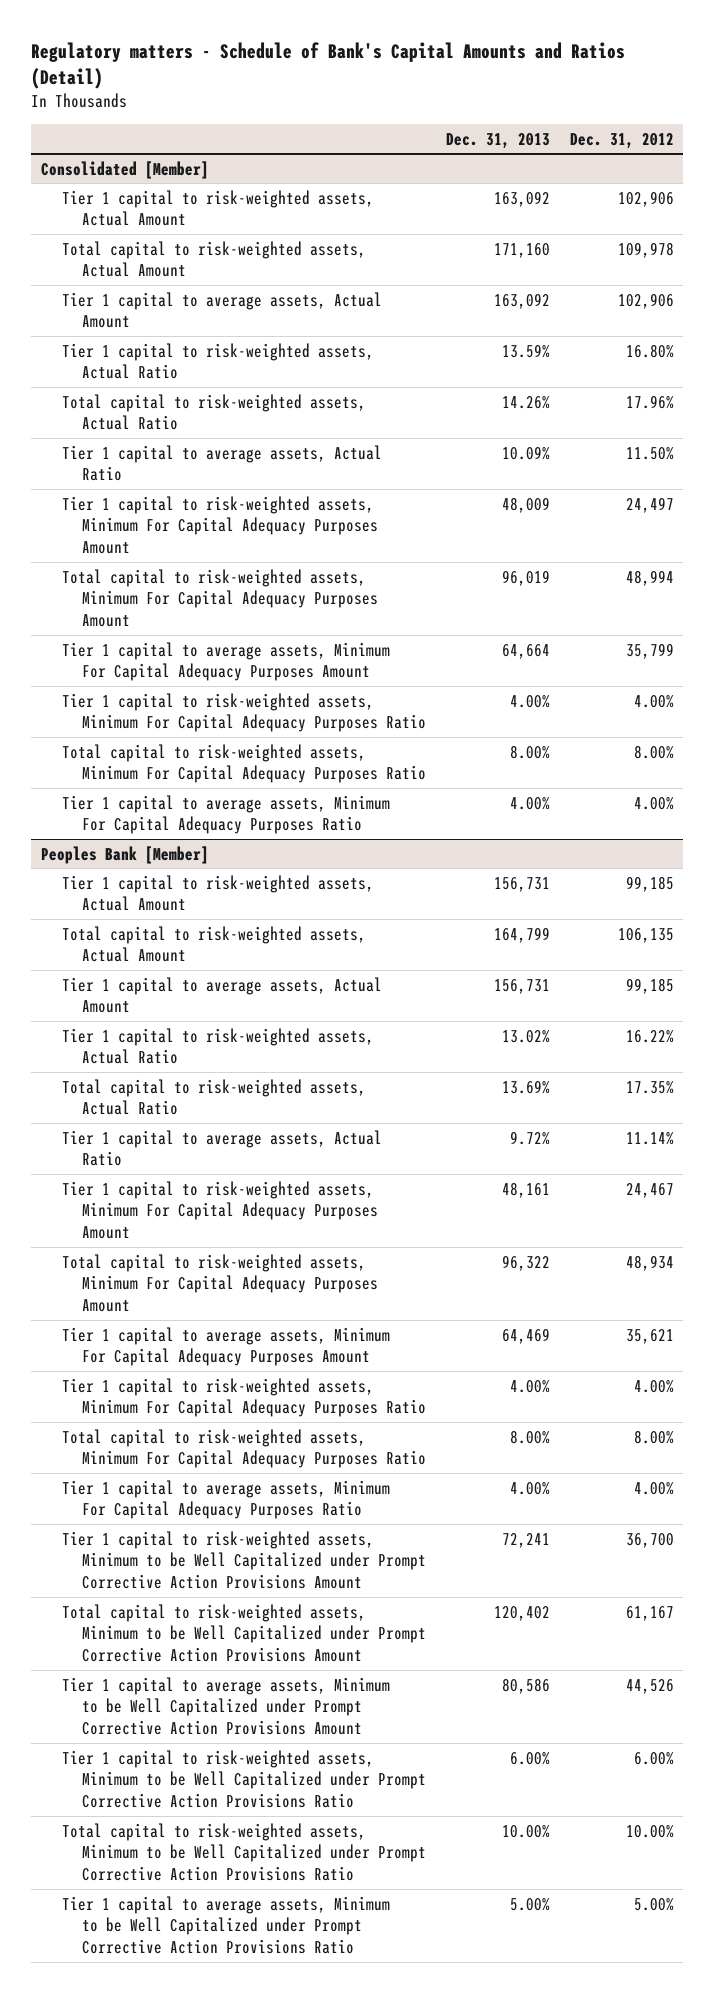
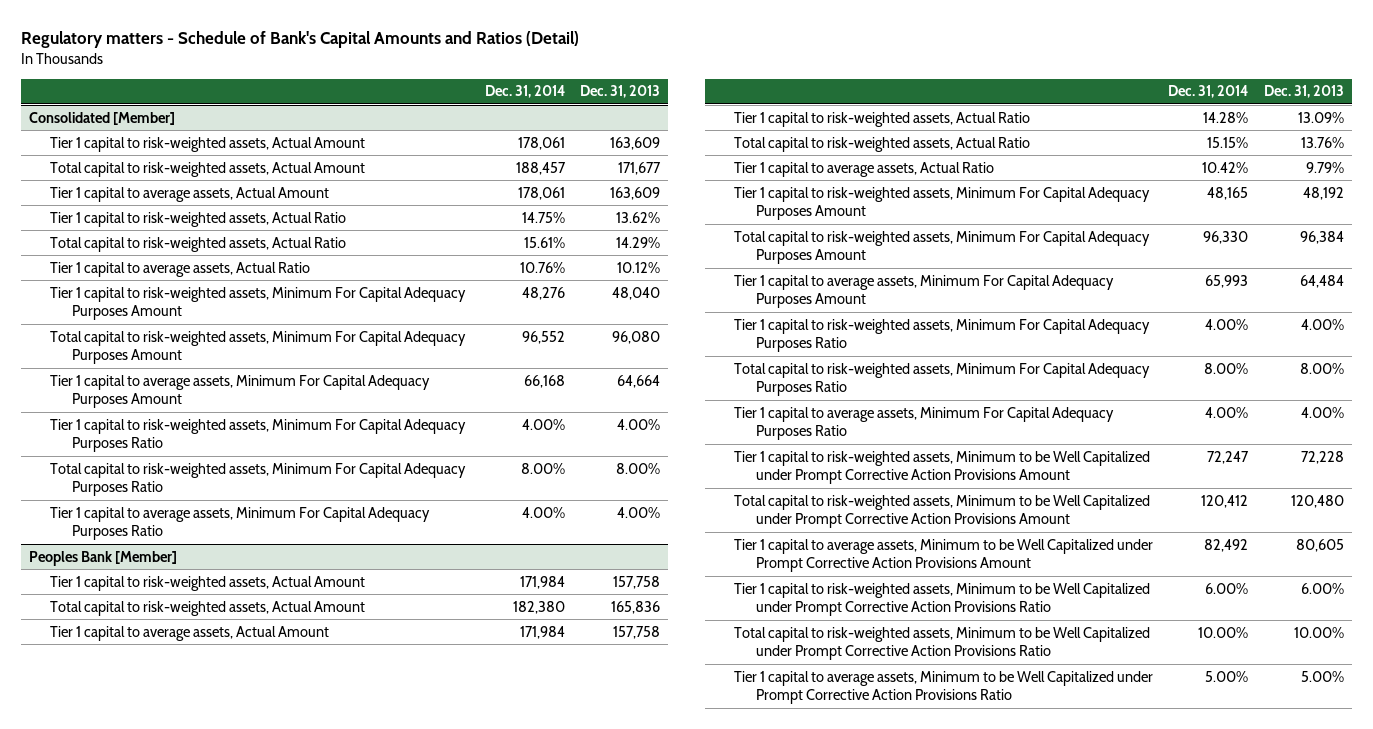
[569,132,674,149] Dec. 31, 2012 -> none
none -> [484,85,565,99] Dec. 31, 2014
[493,190,550,207] 163,092 -> [610,136,661,150] 163,609
[493,242,550,258] 171,160 -> [618,161,662,175] 171,677
[493,292,550,309] 163,092 -> [610,186,661,200] 163,609
[501,343,550,358] 13.59% -> [616,211,661,223] 13.62%
[501,395,550,409] 14.26% -> [616,236,661,248] 14.29%
[501,445,550,460] 10.09% -> [617,261,661,273] 10.12%
[501,496,550,513] 48,009 -> [612,286,661,300] 48,040
[501,569,550,586] 96,019 -> [612,330,661,344] 96,080
[493,876,550,892] 156,731 -> [613,575,661,589] 157,758
[493,926,550,943] 164,799 -> [611,600,661,614] 165,836
[493,978,550,994] 156,731 -> [613,625,661,639] 157,758
[501,1029,550,1043] 13.02% -> [1297,111,1344,123] 13.09%
[501,1079,550,1094] 13.69% -> [1300,136,1344,148] 13.76%
[509,1130,550,1145] 9.72% -> [1305,161,1344,173] 9.79%
[501,1181,550,1198] 48,161 -> [1302,186,1344,200] 48,192
[501,1254,550,1271] 96,322 -> [1299,230,1344,244] 96,384
[501,1327,550,1344] 64,469 -> [1299,274,1344,288] 64,484
[501,1532,550,1548] 72,241 -> [1300,450,1344,464] 72,228
[493,1605,550,1621] 120,402 -> [1290,494,1344,508] 120,480
[501,1677,550,1694] 80,586 -> [1295,538,1344,552] 80,605

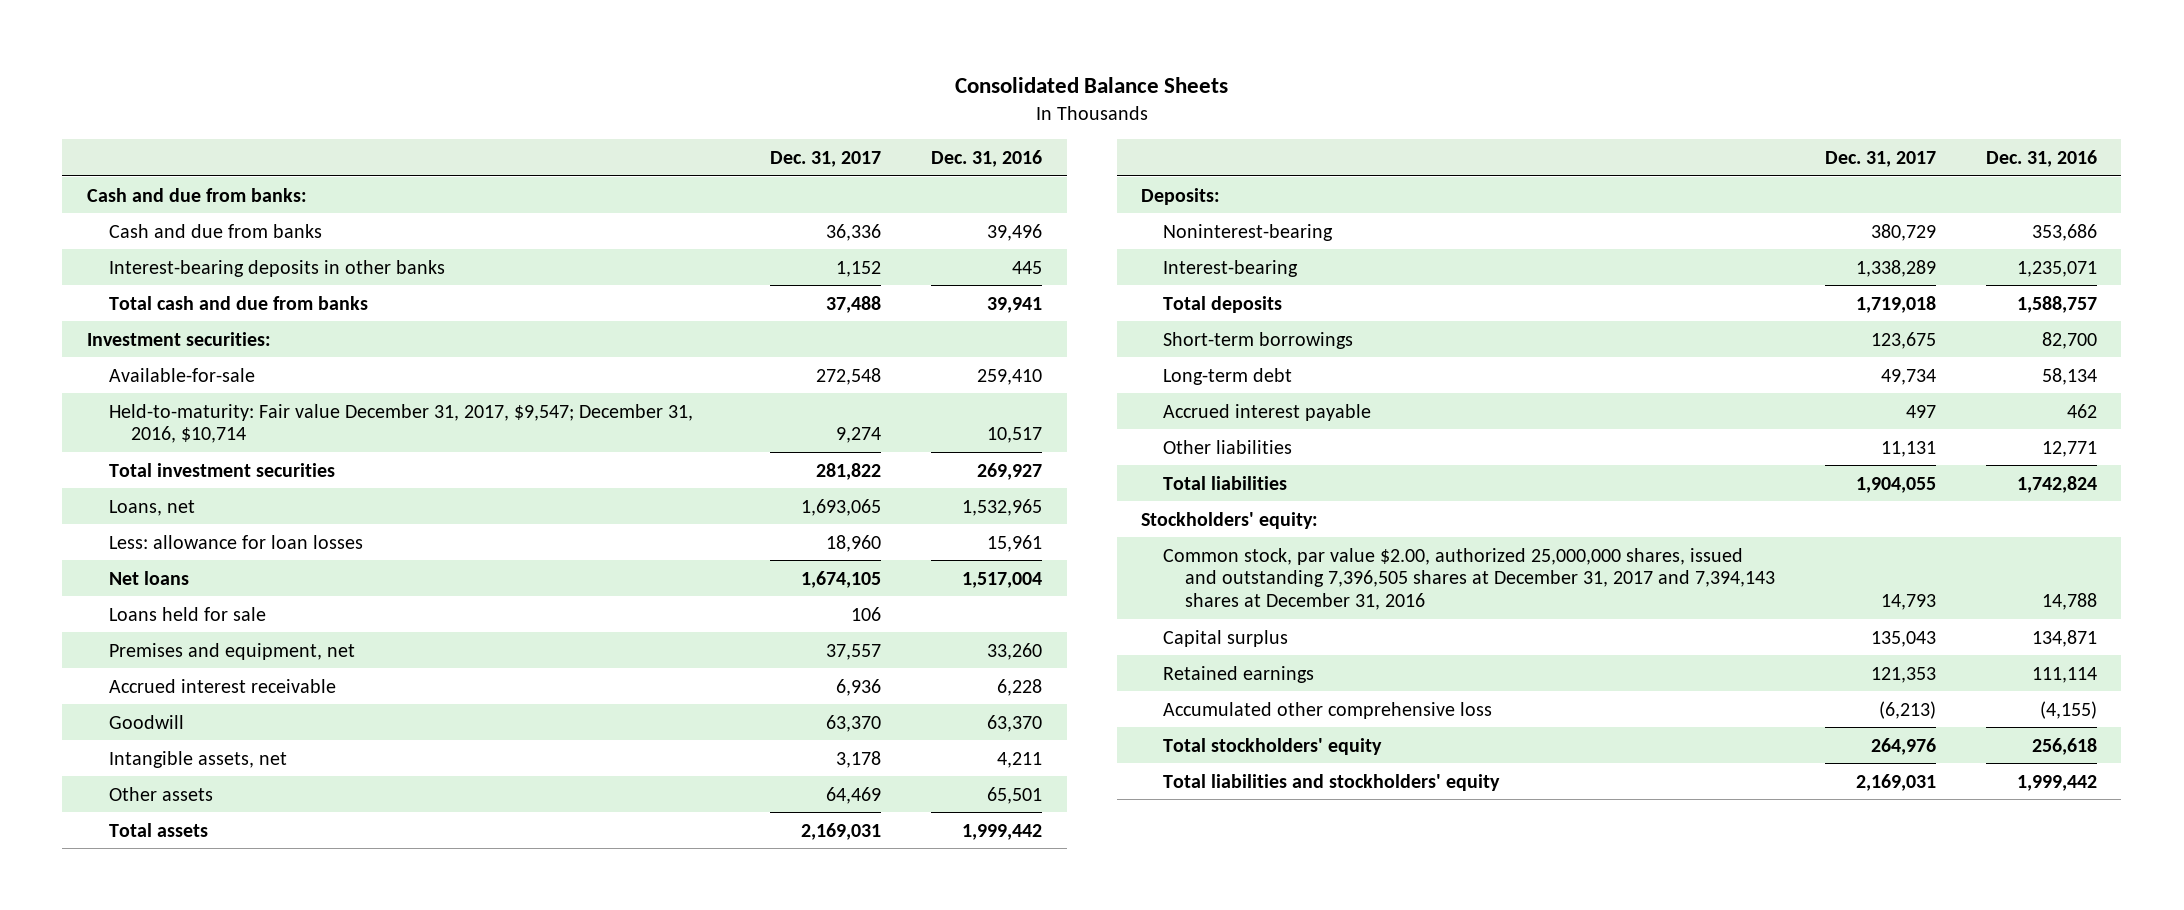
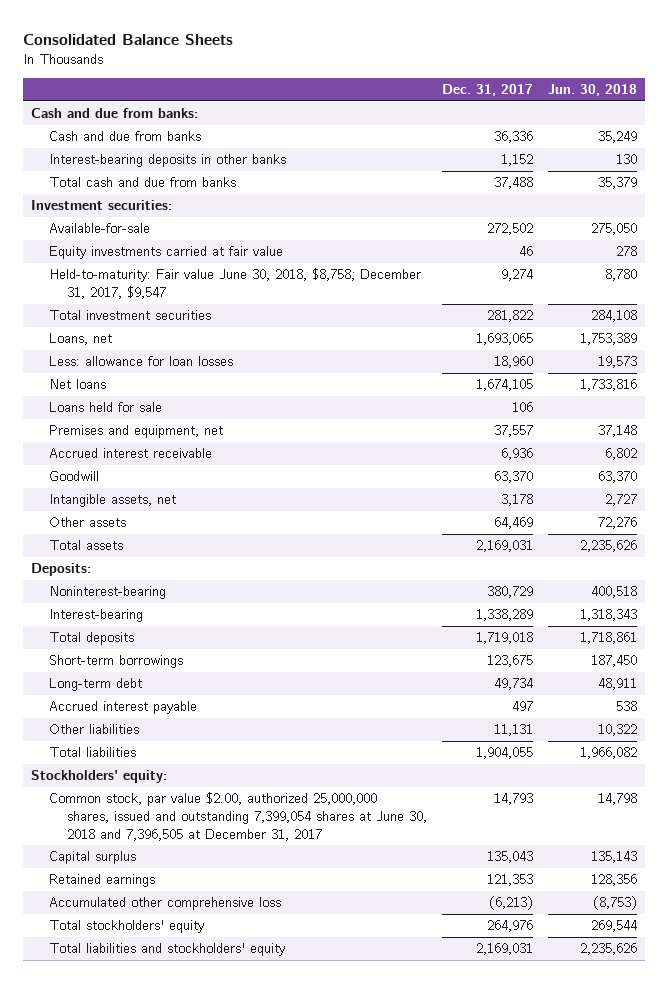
[931,149,1043,167] Dec. 31, 2016 -> none
none -> [548,84,638,97] Jun. 30, 2018
[816,367,882,385] 272,548 -> [487,223,534,236] 272,502
none -> [48,246,283,260] Equity investments carried at fair value
[108,403,693,444] Held-to-maturity: Fair value December 31, 2017, $9,547; December 31, 2016, $10,714 -> [48,268,421,299] Held-to-maturity: Fair value June 30, 2018, $8,758; December 31, 2017, $9,547
[1163,547,1775,611] Common stock, par value $2.00, authorized 25,000,000 shares, issued and outstanding 7,396,505 shares at December 31, 2017 and 7,394,143 shares at December 31, 2016 -> [48,792,427,841] Common stock, par value $2.00, authorized 25,000,000 shares, issued and outstanding 7,399,054 shares at June 30, 2018 and 7,396,505 at December 31, 2017

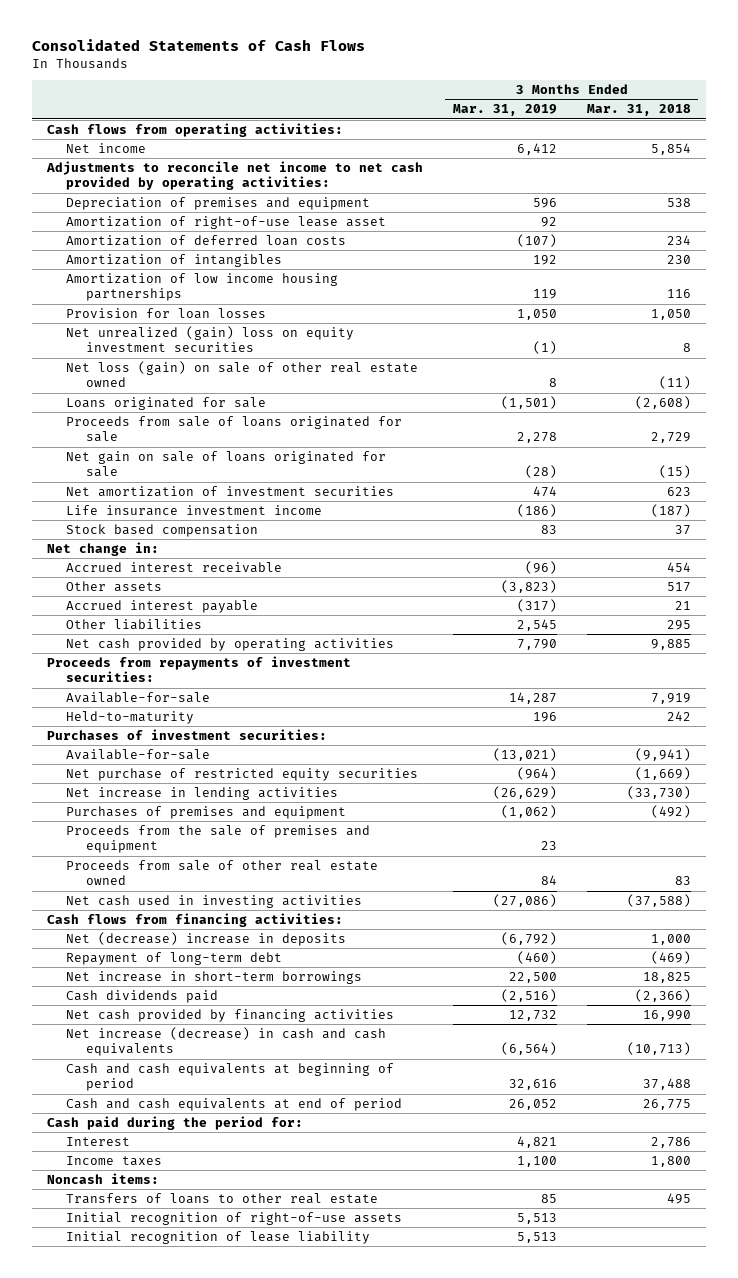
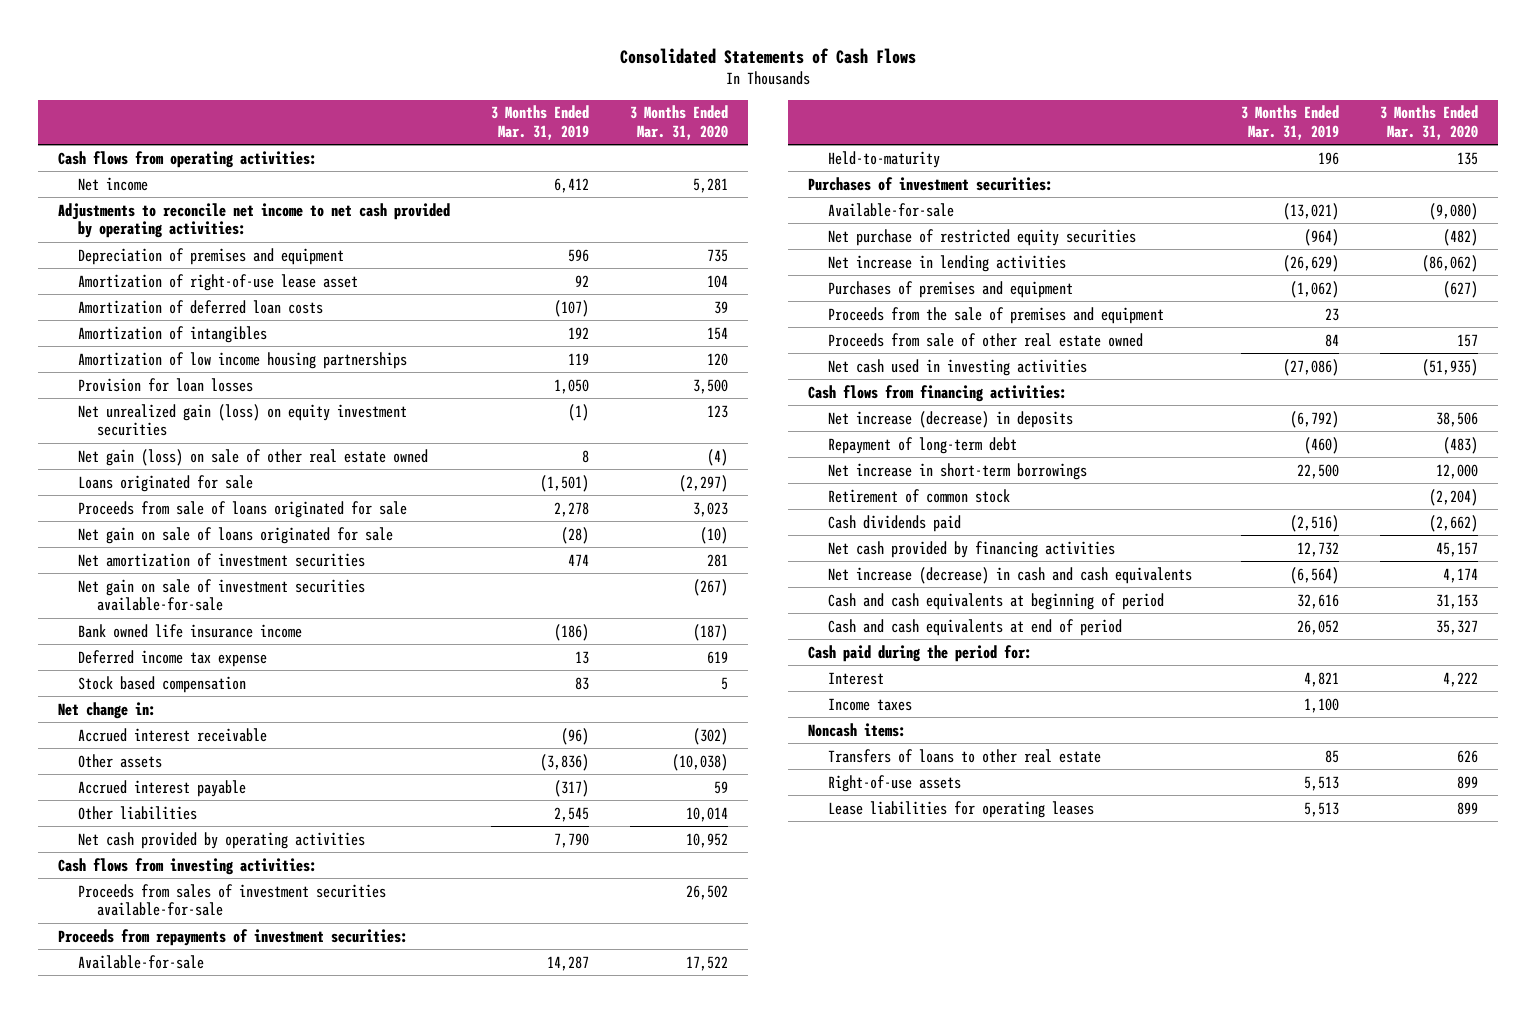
[586,104,691,117] Mar. 31, 2018 -> none
none -> [629,105,728,140] 3 Months Ended Mar. 31, 2020
[66,325,355,353] Net unrealized (gain) loss on equity investment securities -> [77,403,407,437] Net unrealized gain (loss) on equity investment securities
[66,360,419,388] Net loss (gain) on sale of other real estate owned -> [77,448,428,466] Net gain (loss) on sale of other real estate owned
none -> [77,578,365,612] Net gain on sale of investment securities available-for-sale
[66,504,323,516] Life insurance investment income -> [77,623,302,638] Bank owned life insurance income
none -> [77,649,267,667] Deferred income tax expense
[500,579,557,593] (3,823) -> [540,753,590,771] (3,836)
none -> [58,857,318,875] Cash flows from investing activities:
none -> [77,883,386,917] Proceeds from sales of investment securities available-for-sale
[66,931,347,946] Net (decrease) increase in deposits -> [827,410,1073,428] Net increase (decrease) in deposits
none -> [827,488,1010,503] Retirement of common stock
[66,1211,403,1225] Initial recognition of right-of-use assets -> [827,774,961,792] Right-of-use assets
[66,1230,371,1244] Initial recognition of lease liability -> [827,800,1094,818] Lease liabilities for operating leases

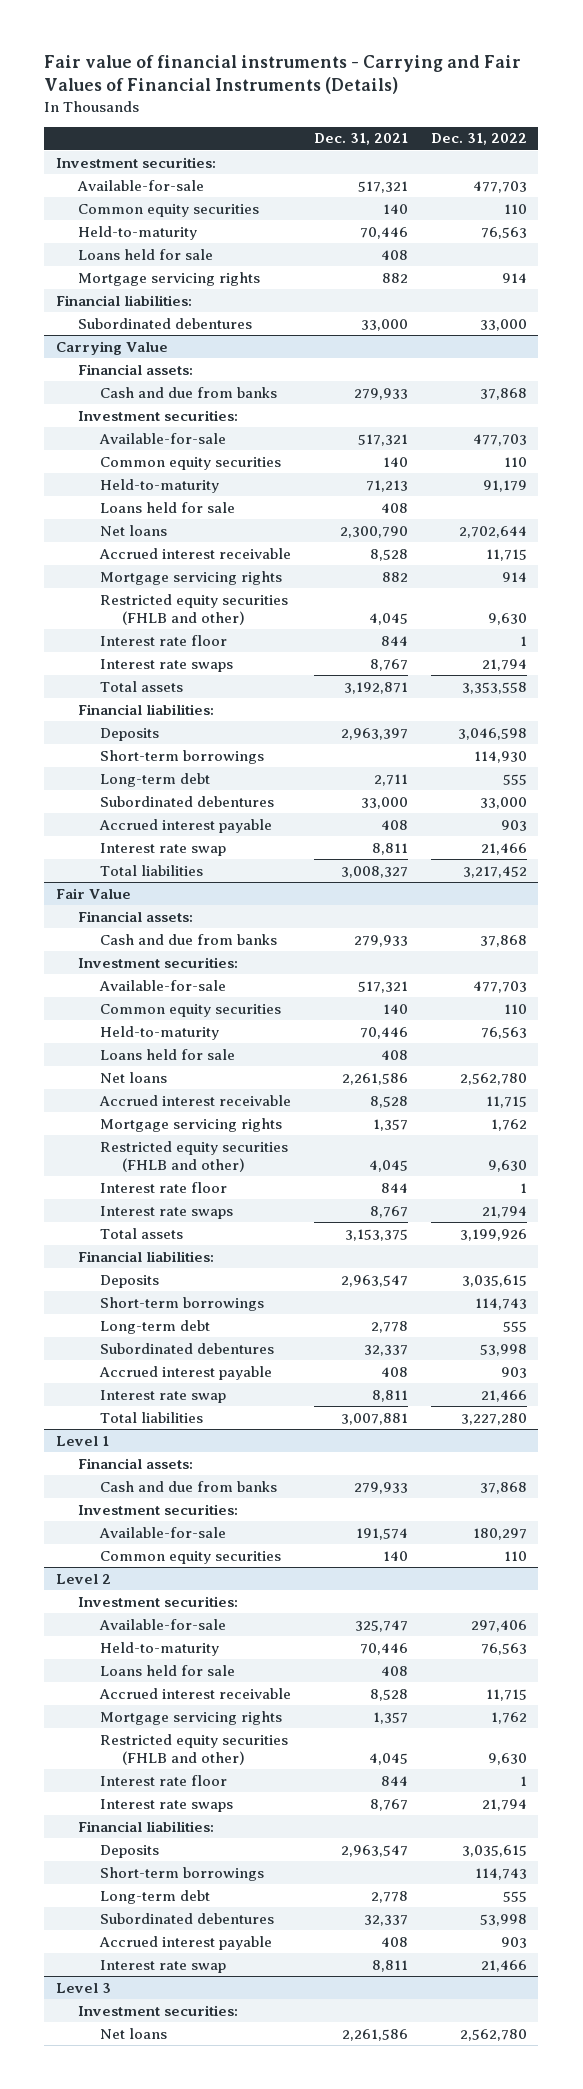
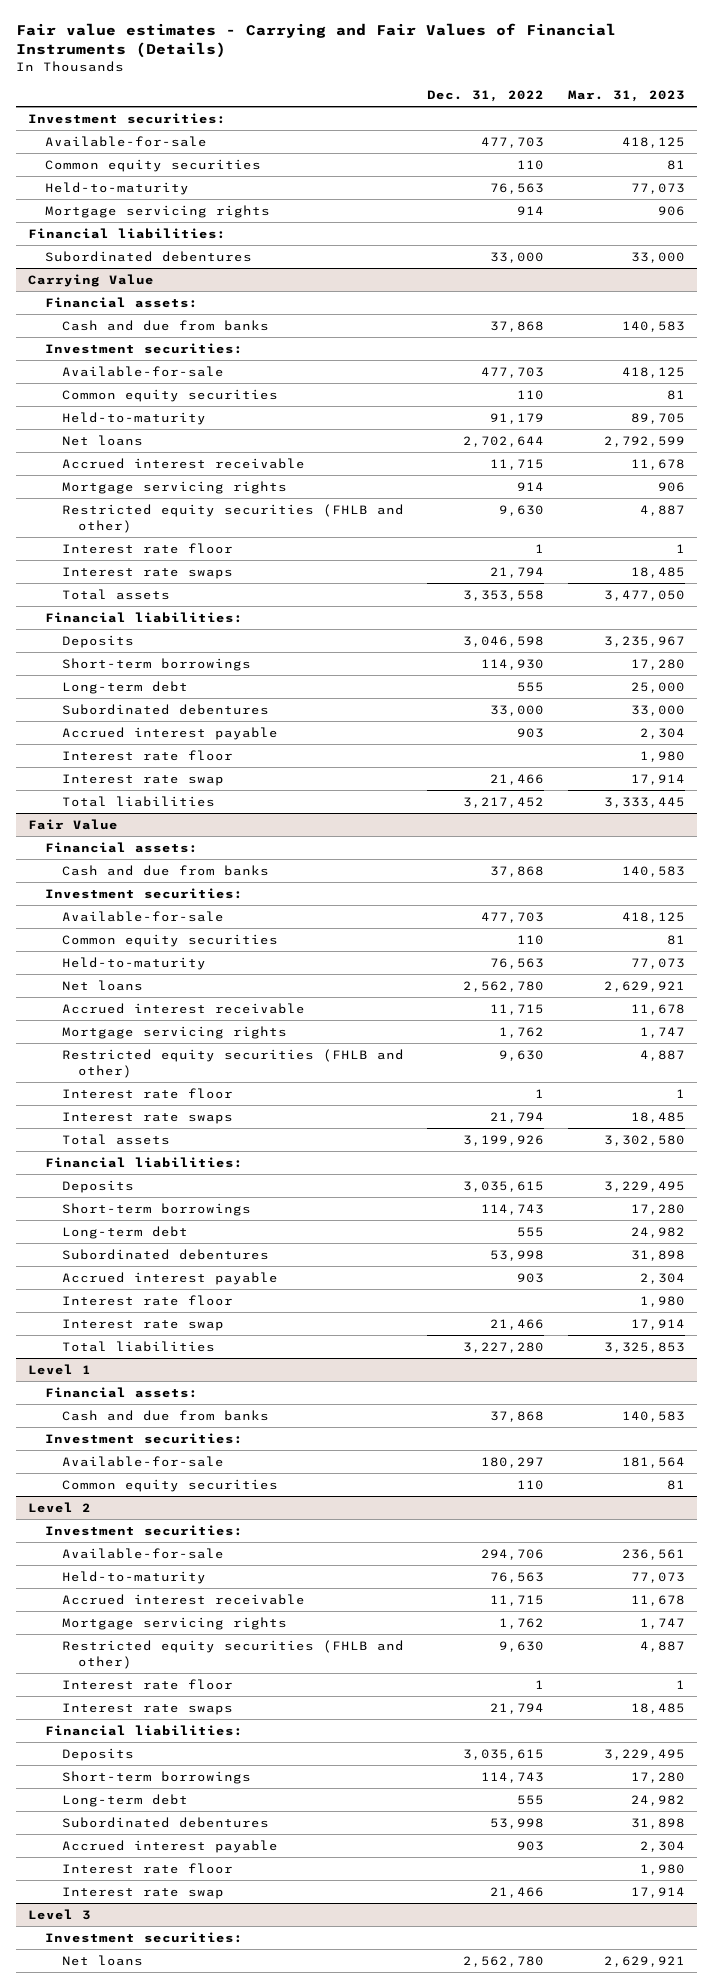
[44,54,522,95] Fair value of financial instruments - Carrying and Fair Values of Financial Instruments (Details) -> [16,23,617,59] Fair value estimates - Carrying and Fair Values of Financial Instruments (Details)
[313,133,408,146] Dec. 31, 2021 -> none
none -> [567,89,685,102] Mar. 31, 2023
[77,248,213,260] Loans held for sale -> none
[99,501,235,513] Loans held for sale -> none
none -> [61,749,233,761] Interest rate floor
[99,1048,235,1060] Loans held for sale -> none
none -> [61,1294,233,1306] Interest rate floor
[470,1619,527,1632] 297,406 -> [481,1548,545,1560] 294,706
[99,1664,235,1676] Loans held for sale -> none
none -> [61,1862,233,1874] Interest rate floor

